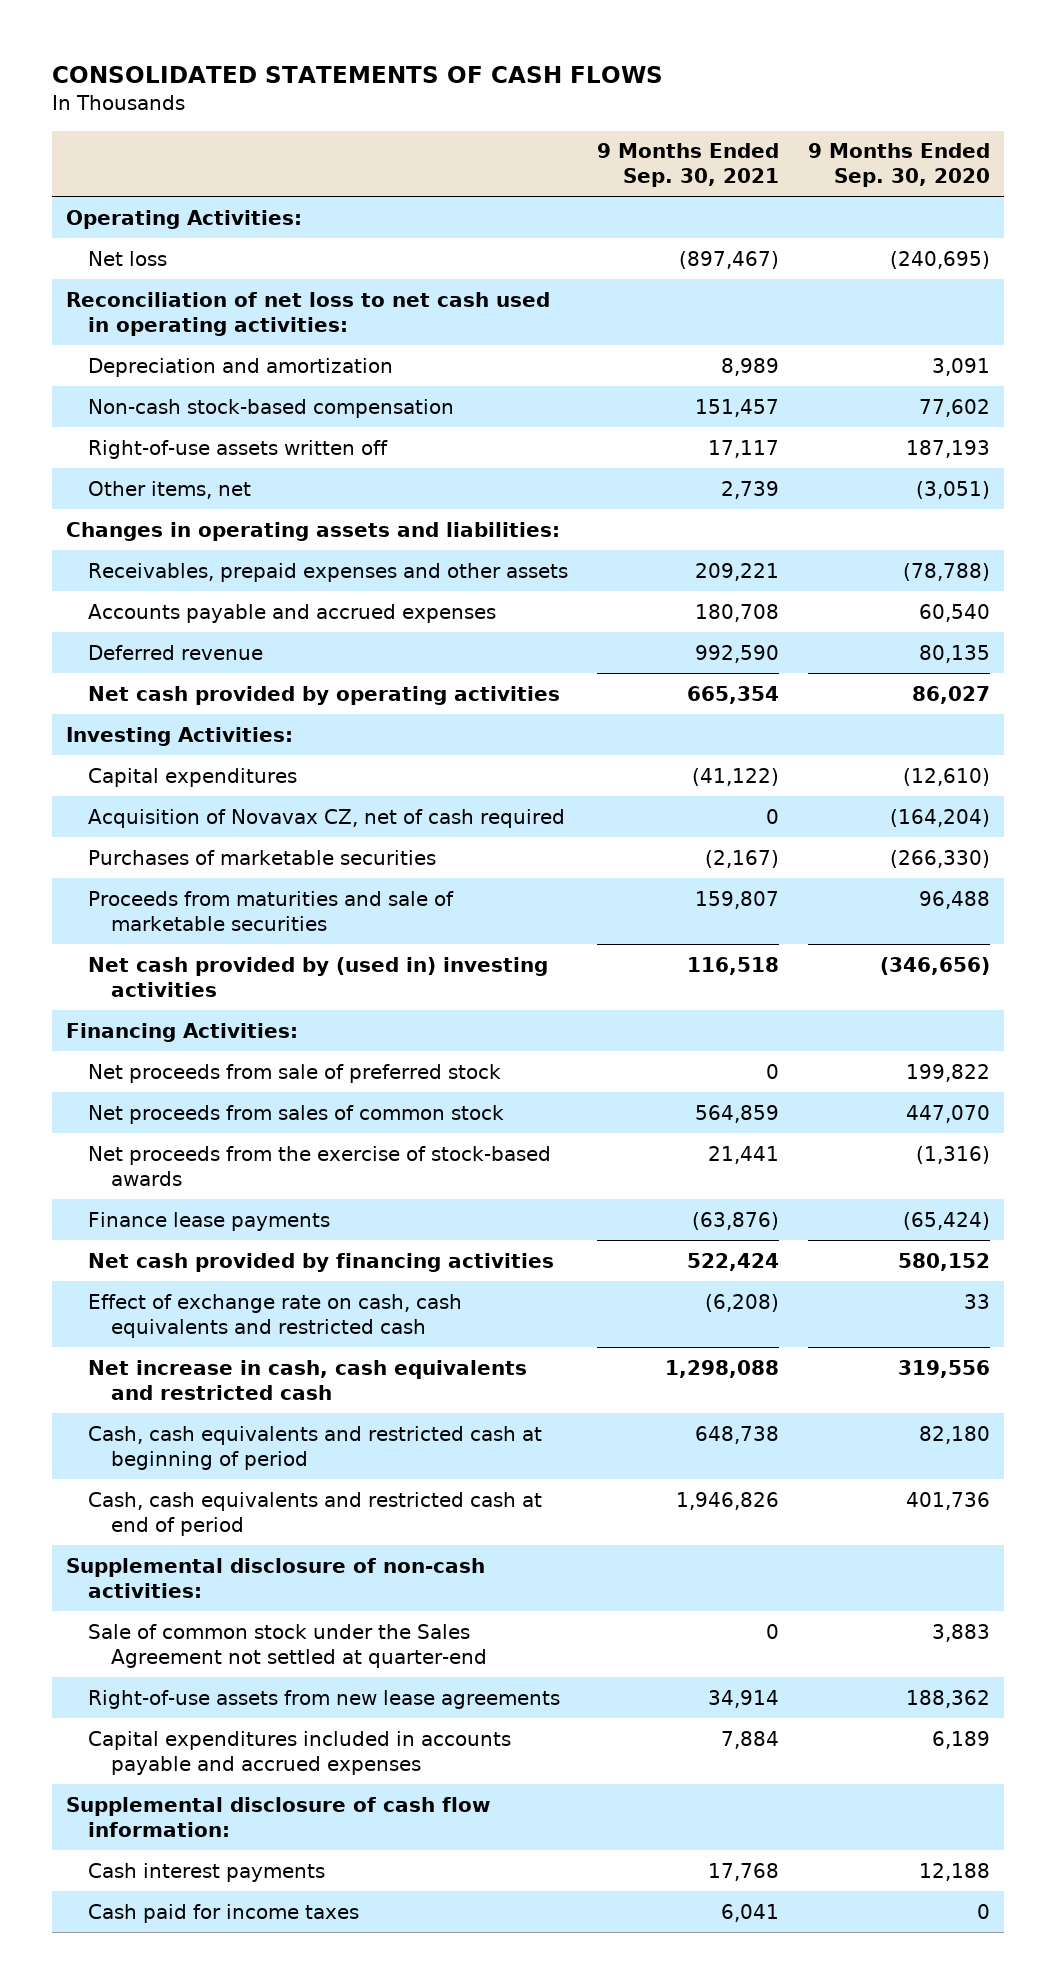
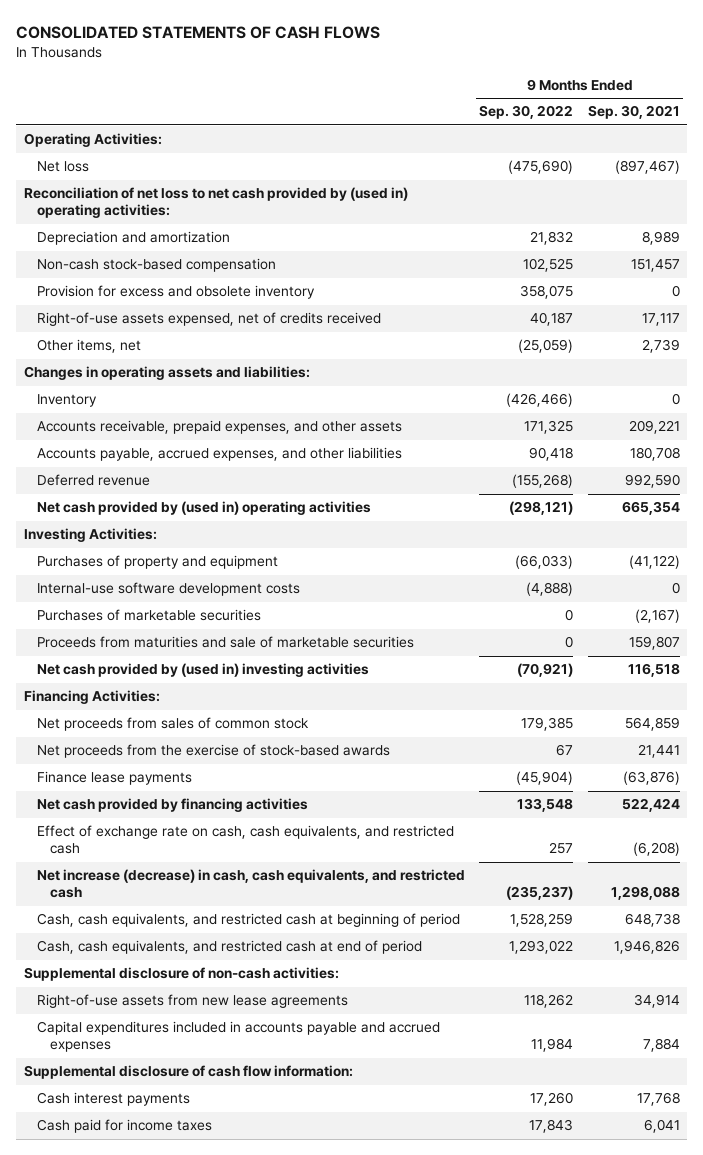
[807,143,990,188] 9 Months Ended Sep. 30, 2020 -> none
none -> [479,105,574,120] Sep. 30, 2022
[66,291,551,336] Reconciliation of net loss to net cash used in operating activities: -> [23,187,408,219] Reconciliation of net loss to net cash provided by (used in) operating activities:
none -> [37,285,316,300] Provision for excess and obsolete inventory
[88,439,389,459] Right-of-use assets written off -> [37,312,382,327] Right-of-use assets expensed, net of credits received
none -> [37,394,98,408] Inventory
[88,562,569,582] Receivables, prepaid expenses and other assets -> [37,420,403,435] Accounts receivable, prepaid expenses, and other assets
[88,603,497,623] Accounts payable and accrued expenses -> [37,447,403,462] Accounts payable, accrued expenses, and other liabilities
[88,685,561,705] Net cash provided by operating activities -> [37,501,372,516] Net cash provided by (used in) operating activities
[88,808,566,828] Acquisition of Novavax CZ, net of cash required -> none
[88,767,298,787] Capital expenditures -> [37,555,279,570] Purchases of property and equipment
none -> [37,582,301,597] Internal-use software development costs
[88,1063,502,1083] Net proceeds from sale of preferred stock -> none
[88,1293,463,1338] Effect of exchange rate on cash, cash equivalents and restricted cash -> [37,825,455,855] Effect of exchange rate on cash, cash equivalents, and restricted cash
[88,1359,528,1400] Net increase in cash, cash equivalents and restricted cash -> [37,869,466,899] Net increase (decrease) in cash, cash equivalents, and restricted cash
[88,1425,543,1470] Cash, cash equivalents and restricted cash at beginning of period -> [37,913,461,928] Cash, cash equivalents, and restricted cash at beginning of period
[88,1491,543,1536] Cash, cash equivalents and restricted cash at end of period -> [37,940,423,955] Cash, cash equivalents, and restricted cash at end of period
[88,1623,487,1668] Sale of common stock under the Sales Agreement not settled at quarter-end -> none

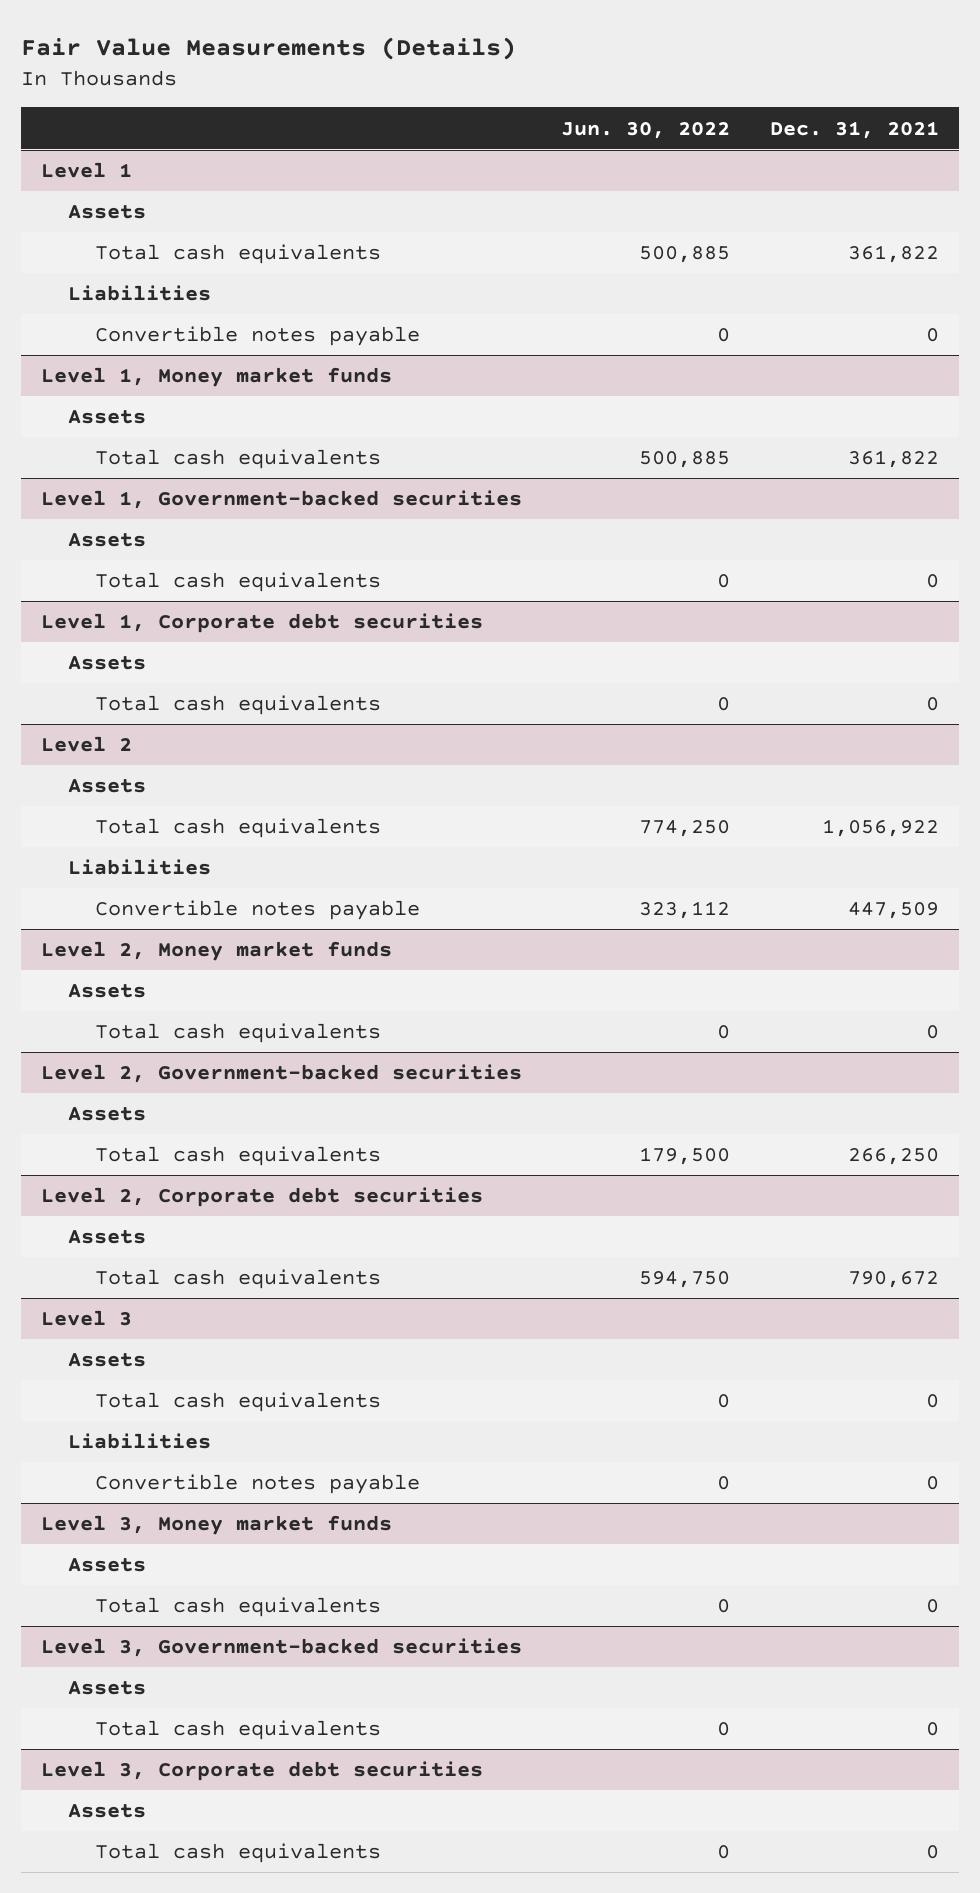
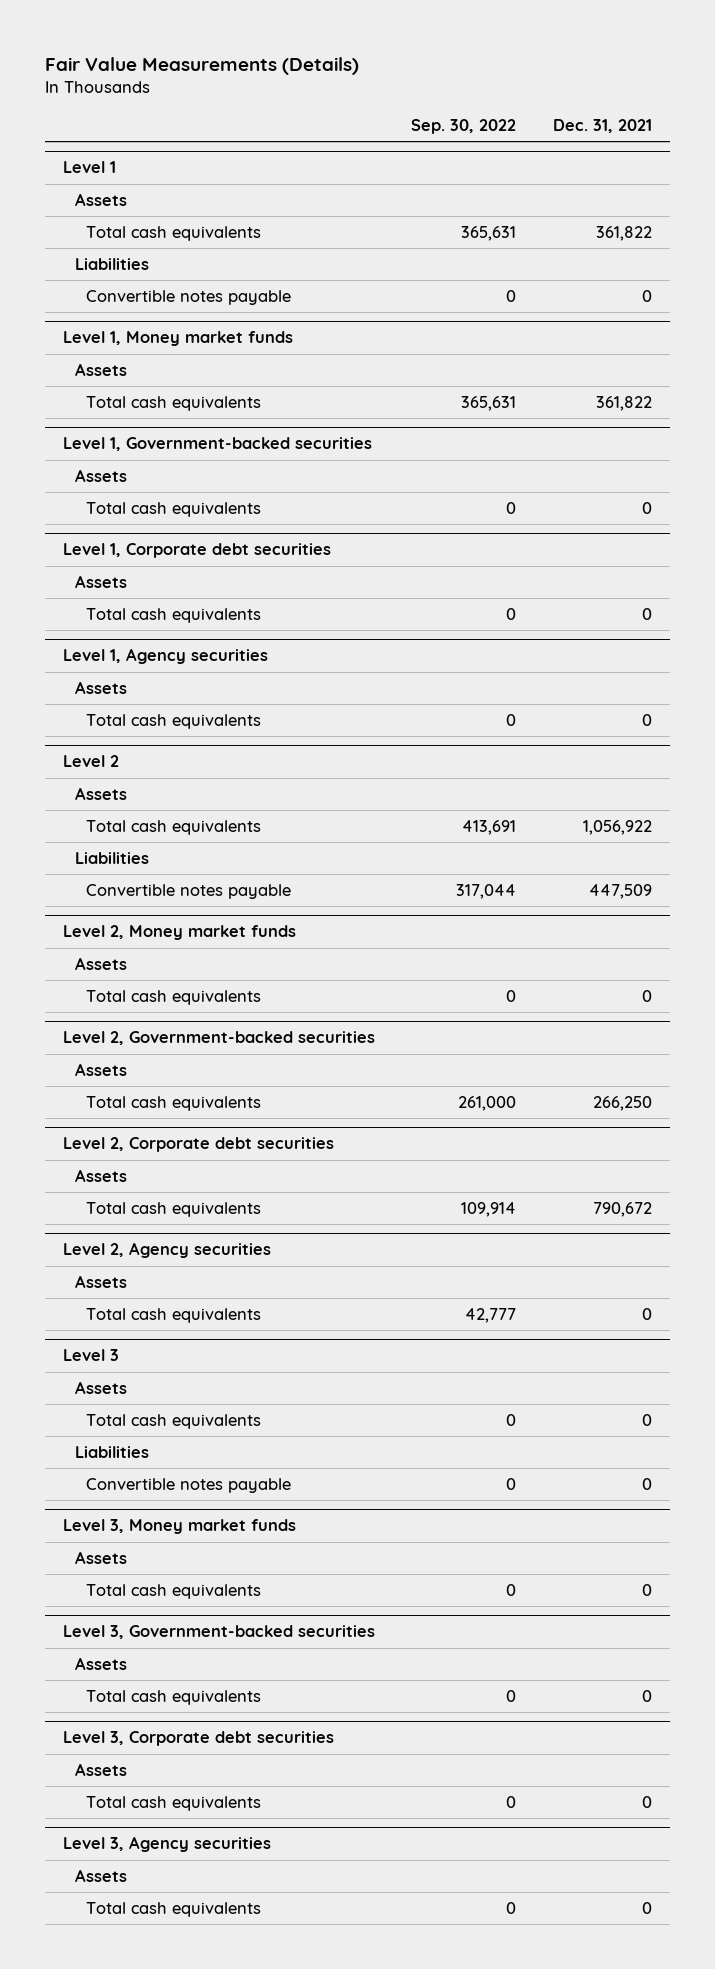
[561,121,731,139] Jun. 30, 2022 -> none
none -> [411,118,517,134] Sep. 30, 2022
none -> [63,648,269,665] Level 1, Agency securities
none -> [74,680,127,694] Assets
none -> [86,713,262,729] Total cash equivalents
none -> [63,1242,272,1259] Level 2, Agency securities
none -> [74,1274,127,1288] Assets
none -> [86,1307,262,1323] Total cash equivalents
none -> [63,1836,272,1853] Level 3, Agency securities
none -> [74,1868,127,1882] Assets
none -> [86,1901,262,1917] Total cash equivalents

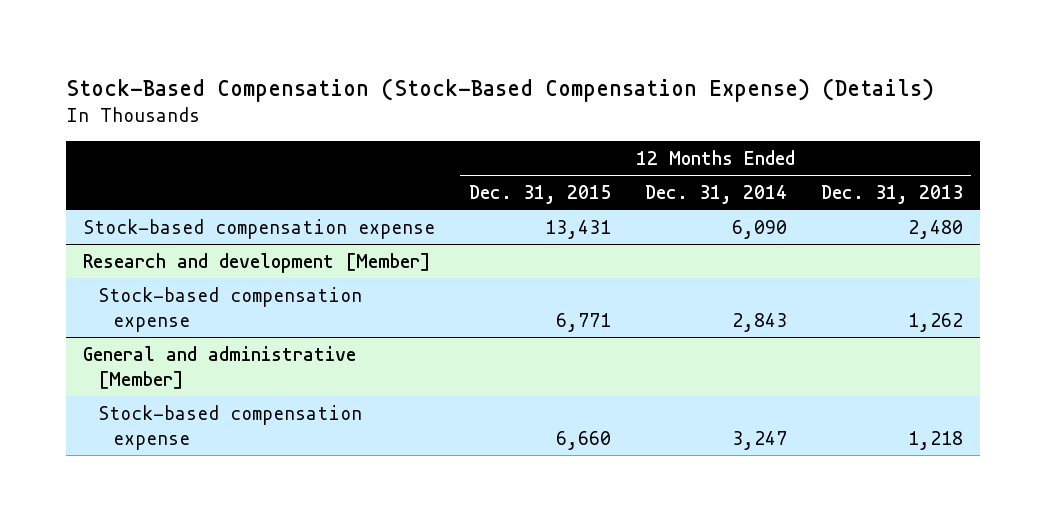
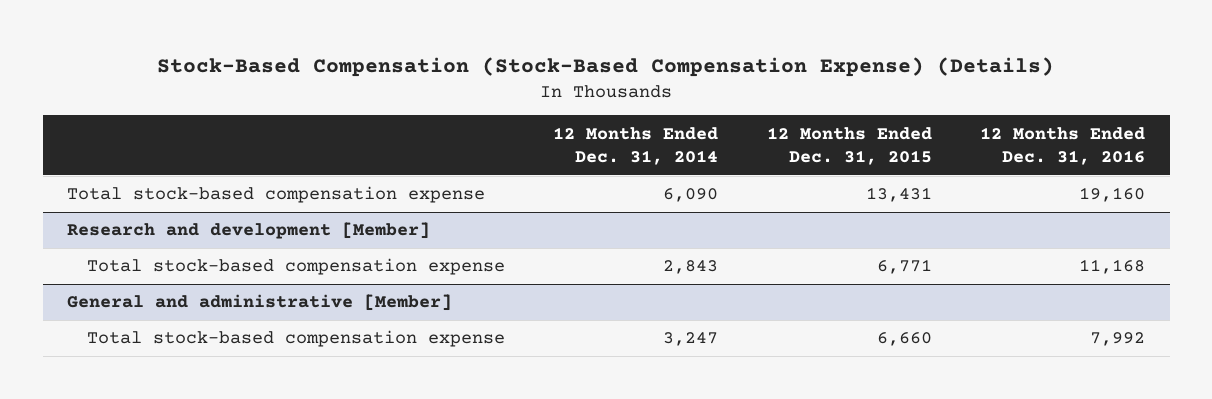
[820,184,963,204] Dec. 31, 2013 -> none
none -> [980,126,1146,166] 12 Months Ended Dec. 31, 2016
[82,218,435,239] Stock-based compensation expense -> [67,186,486,204] Total stock-based compensation expense
[98,286,363,332] Stock-based compensation expense -> [86,258,505,276] Total stock-based compensation expense
[98,404,363,450] Stock-based compensation expense -> [86,330,505,348] Total stock-based compensation expense

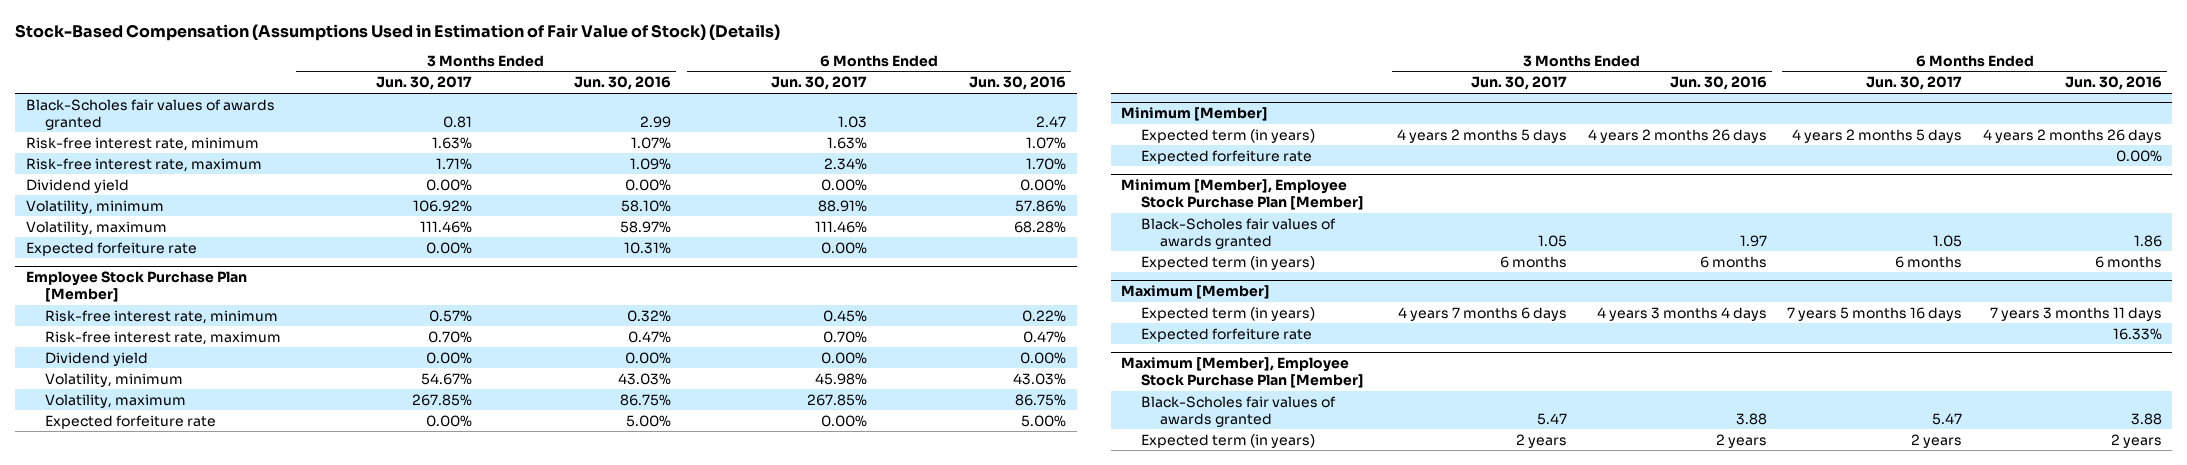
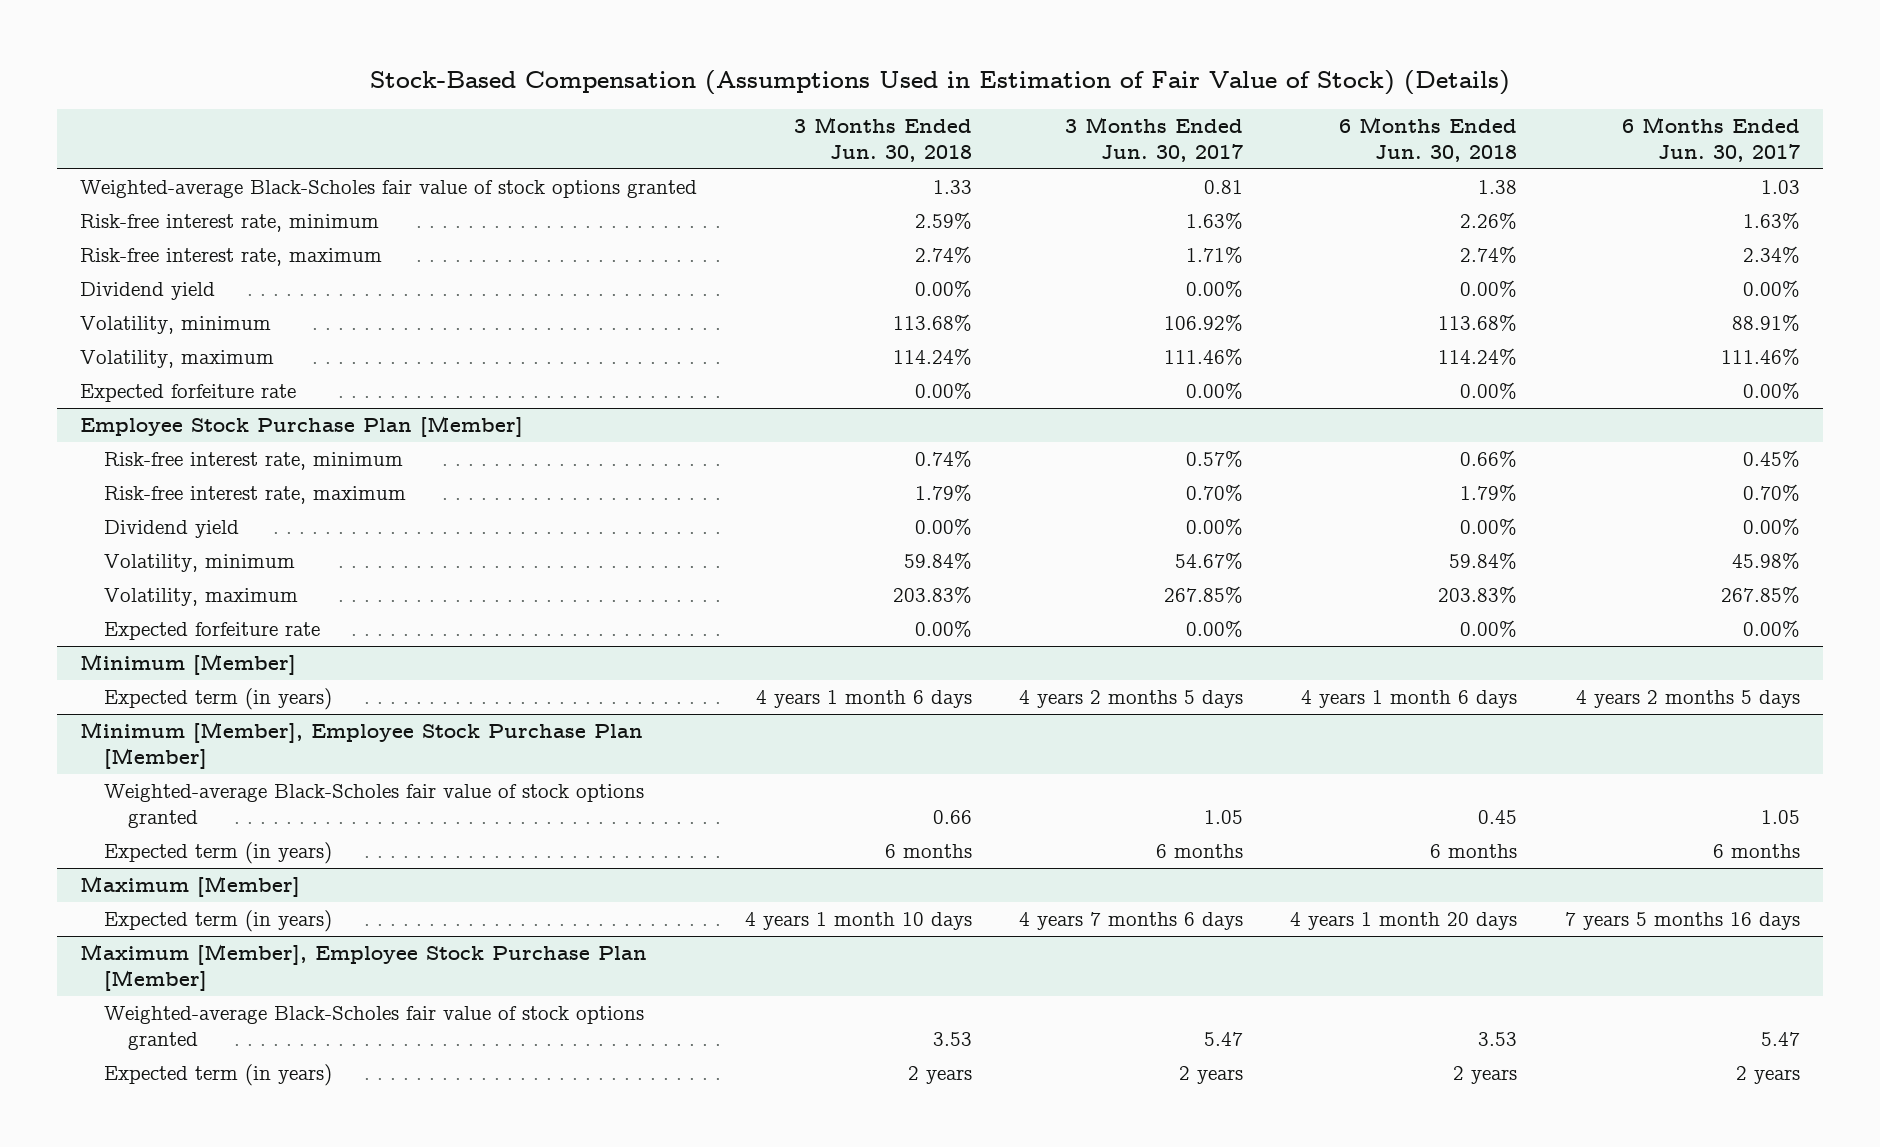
[574,76,672,91] Jun. 30, 2016 -> none
[969,76,1067,91] Jun. 30, 2016 -> none
none -> [793,116,972,162] 3 Months Ended Jun. 30, 2018
none -> [1339,116,1518,162] 6 Months Ended Jun. 30, 2018
[25,98,275,130] Black-Scholes fair values of awards granted -> [80,179,698,198] Weighted-average Black-Scholes fair value of stock options granted
[1140,149,1312,164] Expected forfeiture rate -> none
[1140,217,1336,249] Black-Scholes fair values of awards granted -> [104,783,645,829] Weighted-average Black-Scholes fair value of stock options granted
[1140,327,1312,342] Expected forfeiture rate -> none
[1140,395,1336,427] Black-Scholes fair values of awards granted -> [104,1005,645,1051] Weighted-average Black-Scholes fair value of stock options granted

